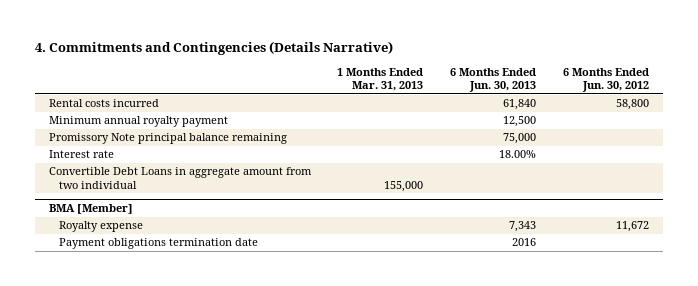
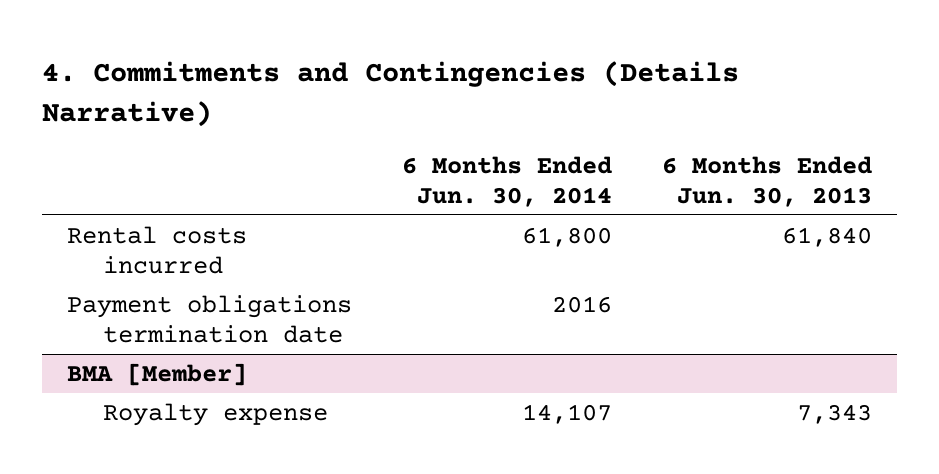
[337,68,424,92] 1 Months Ended Mar. 31, 2013 -> none
[563,68,650,93] 6 Months Ended Jun. 30, 2012 -> none
none -> [402,155,613,207] 6 Months Ended Jun. 30, 2014
[48,116,228,128] Minimum annual royalty payment -> none
[48,133,287,145] Promissory Note principal balance remaining -> none
[48,150,114,159] Interest rate -> none
[48,167,312,189] Convertible Debt Loans in aggregate amount from two individual -> none
none -> [67,294,353,343] Payment obligations termination date
[59,238,259,250] Payment obligations termination date -> none

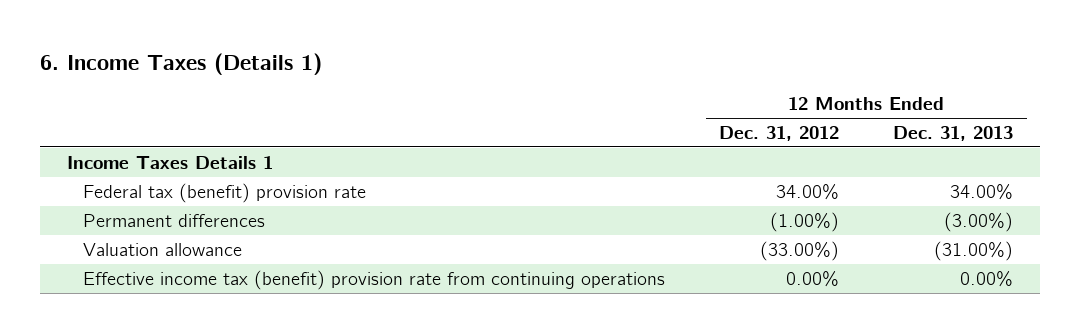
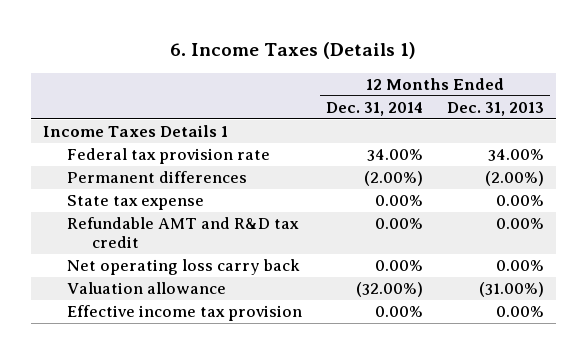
[719,126,840,142] Dec. 31, 2012 -> none
none -> [326,101,424,116] Dec. 31, 2014
[82,183,366,204] Federal tax (benefit) provision rate -> [67,148,271,165] Federal tax provision rate
[944,212,1014,233] (3.00%) -> [484,171,544,187] (2.00%)
none -> [67,195,205,211] State tax expense
none -> [67,217,300,249] Refundable AMT and R&D tax credit
none -> [67,259,301,276] Net operating loss carry back
[82,270,665,291] Effective income tax (benefit) provision rate from continuing operations -> [67,305,303,322] Effective income tax provision

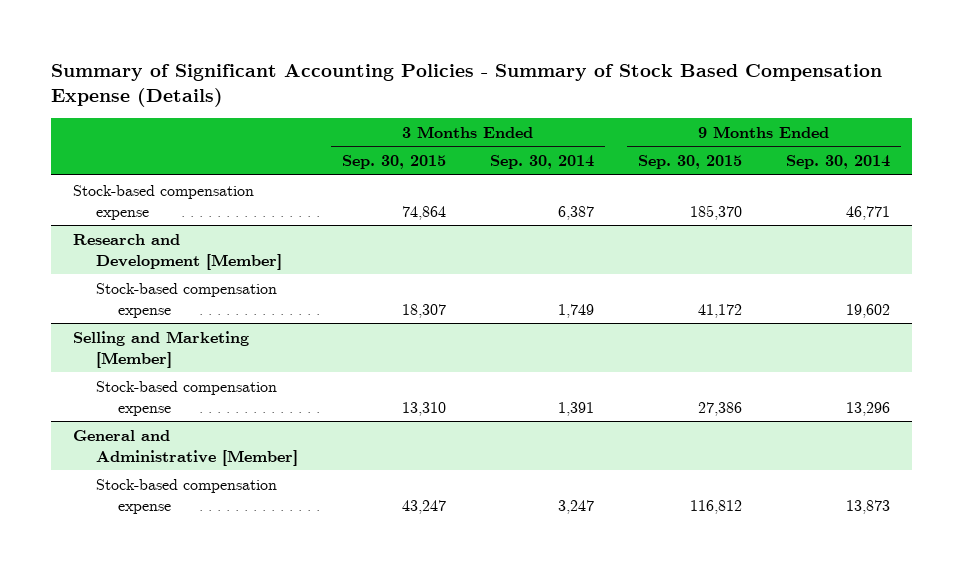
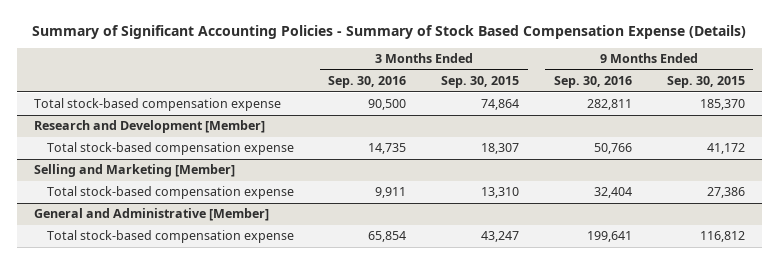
[489,154,594,169] Sep. 30, 2014 -> none
[785,154,890,169] Sep. 30, 2014 -> none
none -> [328,76,407,89] Sep. 30, 2016
none -> [553,76,632,89] Sep. 30, 2016
[73,184,255,220] Stock-based compensation expense -> [34,98,282,112] Total stock-based compensation expense
[95,282,277,318] Stock-based compensation expense -> [46,142,294,156] Total stock-based compensation expense
[95,380,277,416] Stock-based compensation expense -> [46,186,294,200] Total stock-based compensation expense
[95,478,277,514] Stock-based compensation expense -> [46,230,294,244] Total stock-based compensation expense

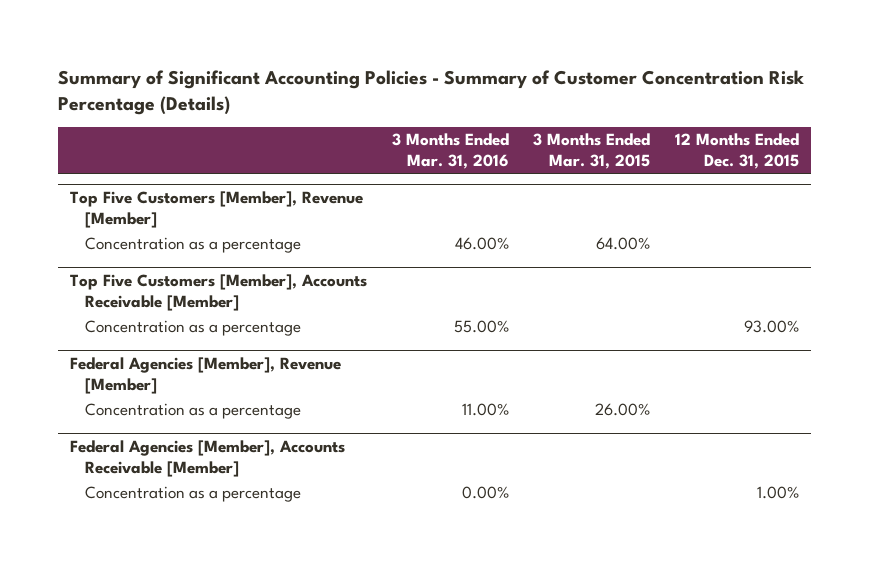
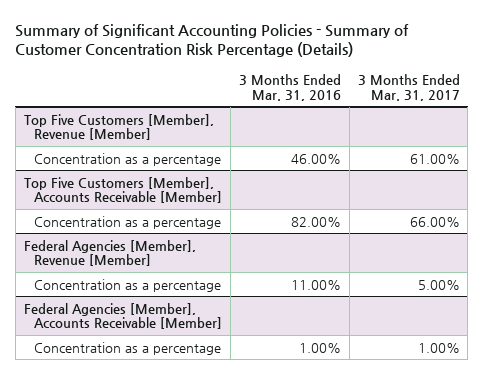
[533,132,651,169] 3 Months Ended Mar. 31, 2015 -> none
[674,132,799,169] 12 Months Ended Dec. 31, 2015 -> none
none -> [357,73,460,101] 3 Months Ended Mar. 31, 2017
[453,320,509,334] 55.00% -> [291,216,342,227] 82.00%
[461,486,509,500] 0.00% -> [299,342,342,353] 1.00%

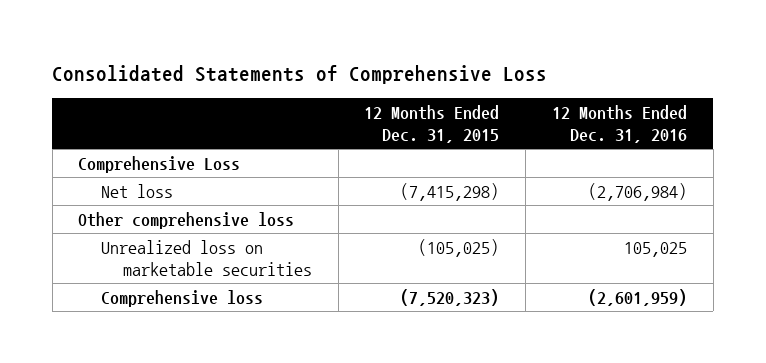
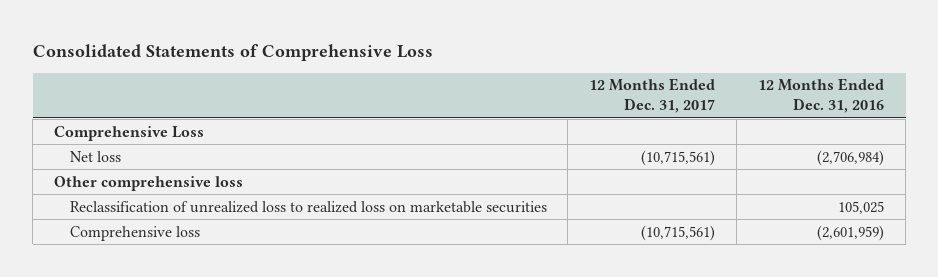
[364,104,500,144] 12 Months Ended Dec. 31, 2015 -> none
none -> [589,78,716,114] 12 Months Ended Dec. 31, 2017
[100,239,312,276] Unrealized loss on marketable securities -> [69,200,547,213] Reclassification of unrealized loss to realized loss on marketable securities

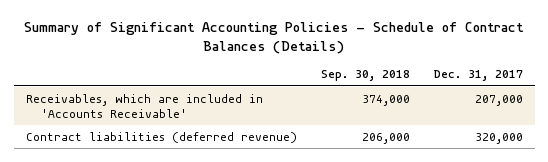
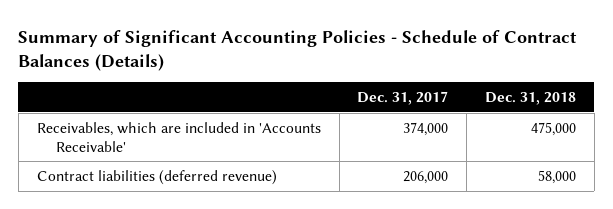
[320,70,410,82] Sep. 30, 2018 -> none
none -> [485,92,577,106] Dec. 31, 2018
[474,94,523,106] 207,000 -> [403,121,449,136] 374,000
[474,132,523,144] 320,000 -> [403,170,449,184] 206,000

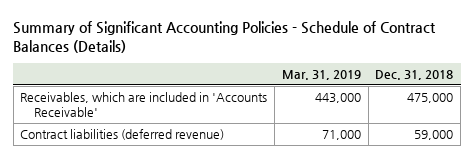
[357,91,449,106] Dec. 31, 2017 -> none
none -> [281,70,361,81] Mar. 31, 2019
[538,169,577,184] 58,000 -> [414,130,454,141] 59,000

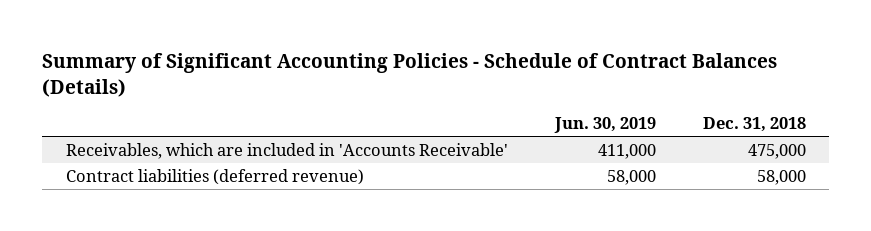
[281,70,361,81] Mar. 31, 2019 -> none
none -> [553,117,656,134] Jun. 30, 2019
[414,130,454,141] 59,000 -> [756,169,806,185] 58,000

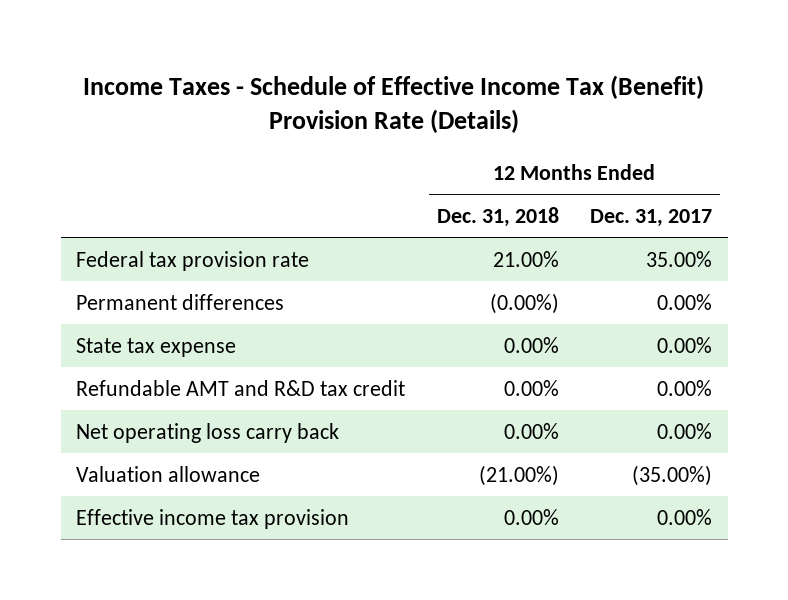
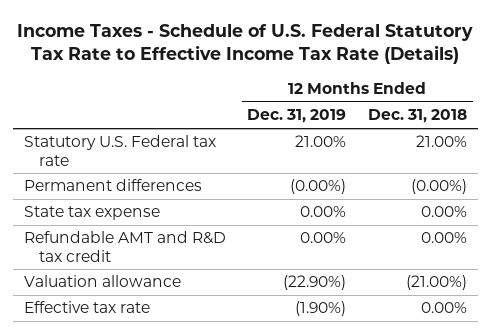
[83,74,705,134] Income Taxes - Schedule of Effective Income Tax (Benefit) Provision Rate (Details) -> [17,23,474,65] Income Taxes - Schedule of U.S. Federal Statutory Tax Rate to Effective Income Tax Rate (Details)
[589,208,712,227] Dec. 31, 2017 -> none
none -> [247,109,347,124] Dec. 31, 2019
[76,250,310,271] Federal tax provision rate -> [23,135,216,166] Statutory U.S. Federal tax rate
[76,422,340,443] Net operating loss carry back -> none
[76,508,350,529] Effective income tax provision -> [23,301,150,314] Effective tax rate

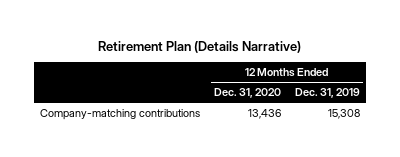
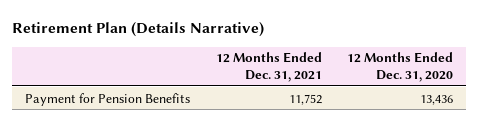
[294,88,360,99] Dec. 31, 2019 -> none
none -> [215,52,322,82] 12 Months Ended Dec. 31, 2021
[40,109,201,121] Company-matching contributions -> [24,92,190,106] Payment for Pension Benefits

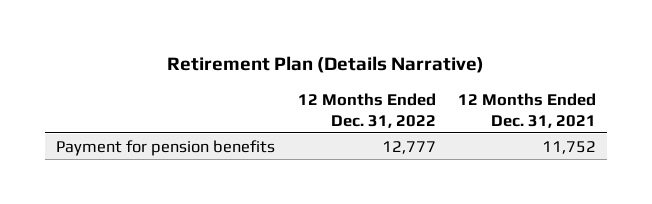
[347,52,454,82] 12 Months Ended Dec. 31, 2020 -> none
none -> [297,92,436,128] 12 Months Ended Dec. 31, 2022
[24,92,190,106] Payment for Pension Benefits -> [56,139,276,156] Payment for pension benefits

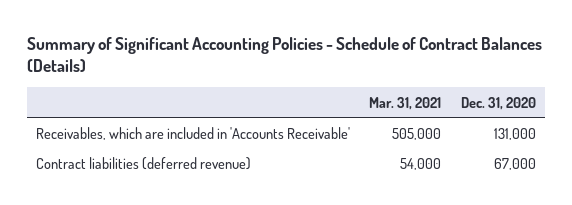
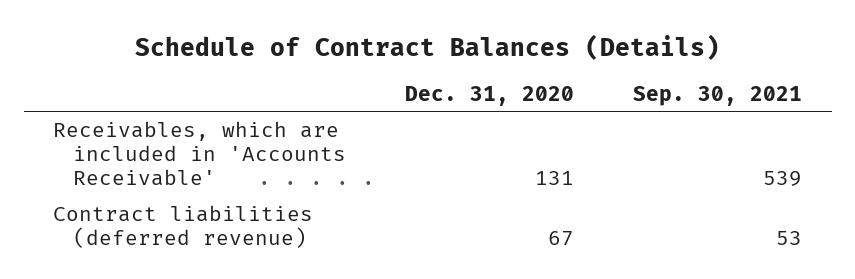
[26,36,542,73] Summary of Significant Accounting Policies - Schedule of Contract Balances (Details) -> [134,33,720,60] Schedule of Contract Balances (Details)
[369,96,442,110] Mar. 31, 2021 -> none
none -> [632,86,802,107] Sep. 30, 2021
[493,127,536,140] 131,000 -> [534,171,574,186] 131
[493,157,536,170] 67,000 -> [547,231,574,247] 67

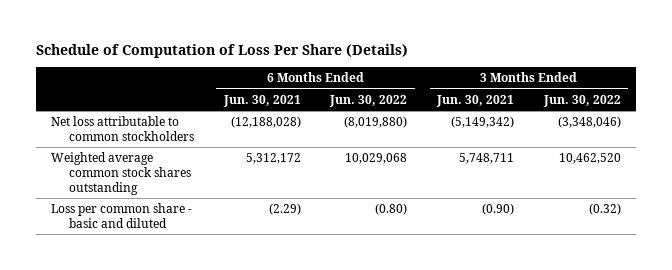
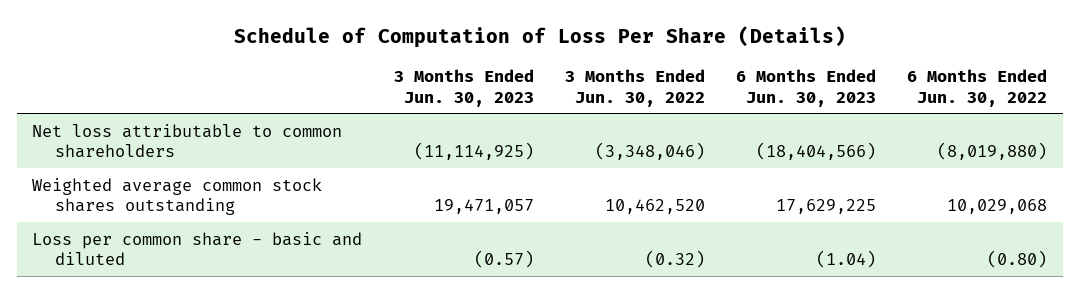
[222,94,301,107] Jun. 30, 2021 -> none
[436,94,515,107] Jun. 30, 2021 -> none
none -> [393,68,534,107] 3 Months Ended Jun. 30, 2023
none -> [736,68,877,107] 6 Months Ended Jun. 30, 2023
[51,116,195,142] Net loss attributable to common stockholders -> [32,123,343,159] Net loss attributable to common shareholders

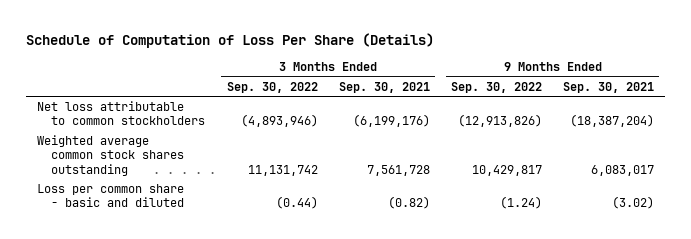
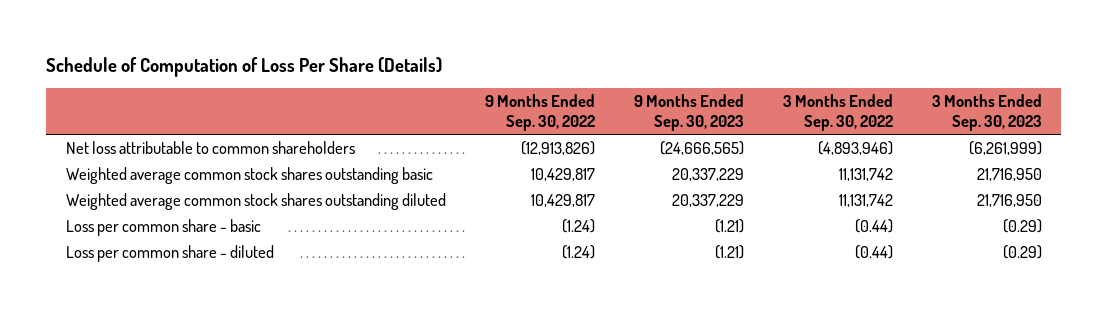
[338,81,430,93] Sep. 30, 2021 -> none
[563,81,655,93] Sep. 30, 2021 -> none
none -> [633,93,744,132] 9 Months Ended Sep. 30, 2023
none -> [931,93,1042,132] 3 Months Ended Sep. 30, 2023
[36,101,206,126] Net loss attributable to common stockholders -> [65,140,355,154] Net loss attributable to common shareholders
[36,135,185,176] Weighted average common stock shares outstanding -> [65,166,433,184] Weighted average common stock shares outstanding basic
none -> [65,192,446,210] Weighted average common stock shares outstanding diluted
[36,184,185,208] Loss per common share - basic and diluted -> [65,218,261,236] Loss per common share - basic
none -> [65,244,274,262] Loss per common share - diluted

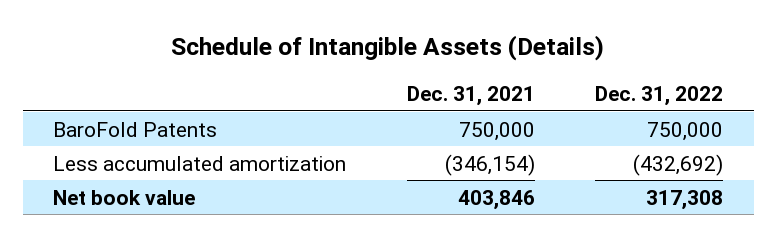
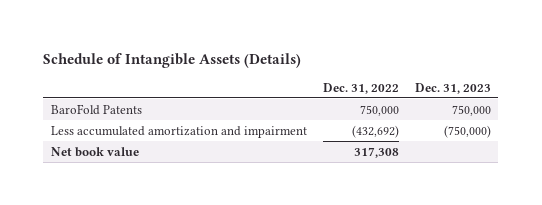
[406,86,535,107] Dec. 31, 2021 -> none
none -> [414,82,491,94] Dec. 31, 2023
[52,155,346,171] Less accumulated amortization -> [51,125,308,138] Less accumulated amortization and impairment

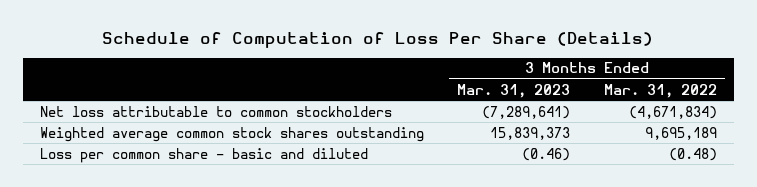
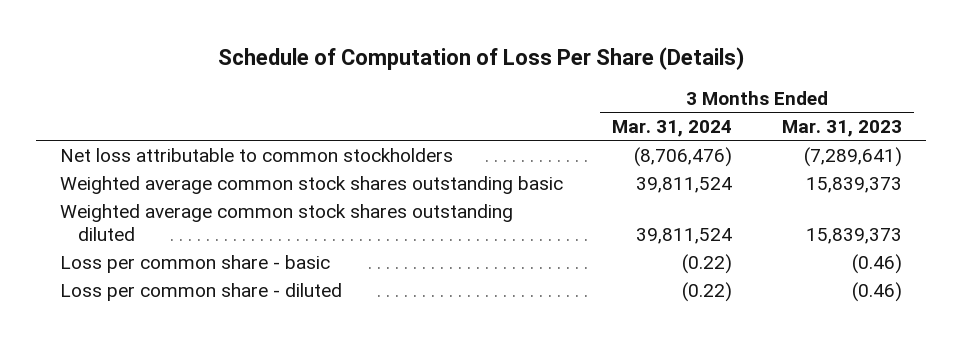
[603,83,717,98] Mar. 31, 2022 -> none
none -> [612,119,733,137] Mar. 31, 2024
[39,126,424,142] Weighted average common stock shares outstanding -> [60,175,564,194] Weighted average common stock shares outstanding basic
none -> [60,203,514,241] Weighted average common stock shares outstanding diluted
[39,147,368,163] Loss per common share - basic and diluted -> [60,254,331,273] Loss per common share - basic
none -> [60,282,343,301] Loss per common share - diluted

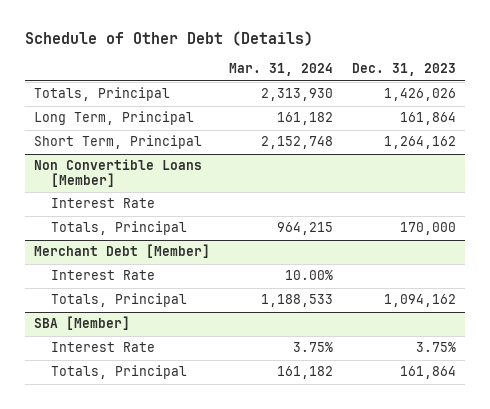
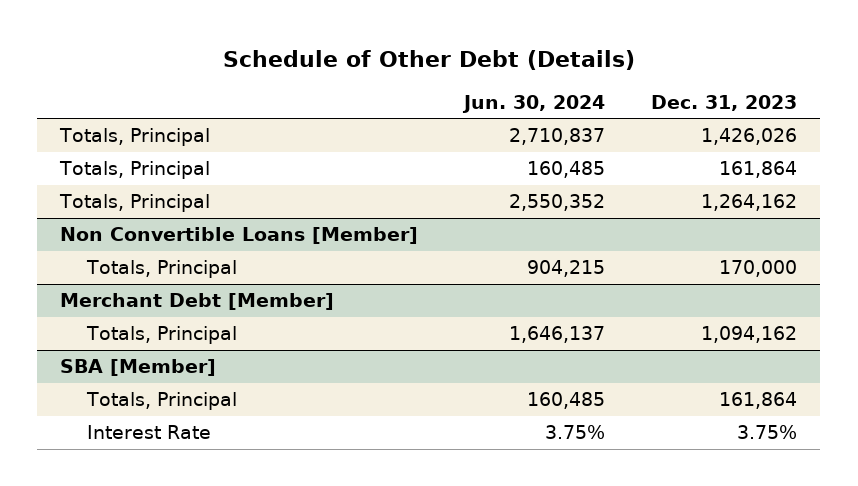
[229,63,334,77] Mar. 31, 2024 -> none
none -> [462,94,606,113] Jun. 30, 2024
[34,111,195,126] Long Term, Principal -> [59,161,211,180] Totals, Principal
[34,135,203,150] Short Term, Principal -> [59,194,211,213] Totals, Principal
[51,198,156,209] Interest Rate -> none
[51,270,156,281] Interest Rate -> none
[51,342,156,353] Interest Rate -> [86,425,211,440] Interest Rate

